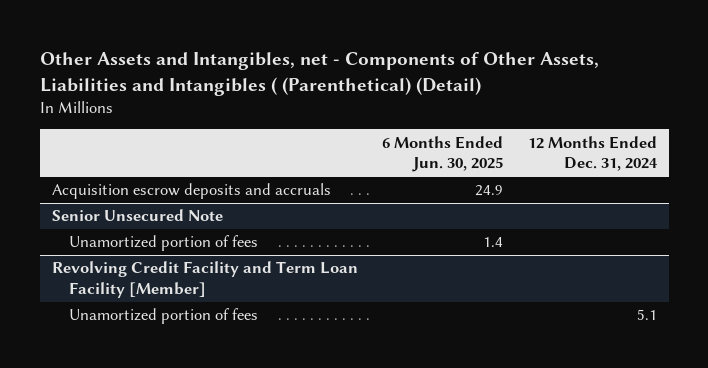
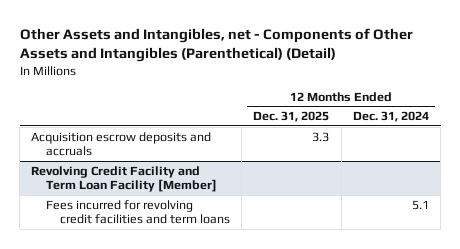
[39,52,599,96] Other Assets and Intangibles, net - Components of Other Assets, Liabilities and Intangibles ( (Parenthetical) (Detail) -> [19,28,413,63] Other Assets and Intangibles, net - Components of Other Assets and Intangibles (Parenthetical) (Detail)
[382,135,504,173] 6 Months Ended Jun. 30, 2025 -> none
none -> [253,111,330,123] Dec. 31, 2025
[51,209,223,222] Senior Unsecured Note -> none
[68,235,258,252] Unamortized portion of fees -> none
[68,308,258,325] Unamortized portion of fees -> [45,199,230,225] Fees incurred for revolving credit facilities and term loans

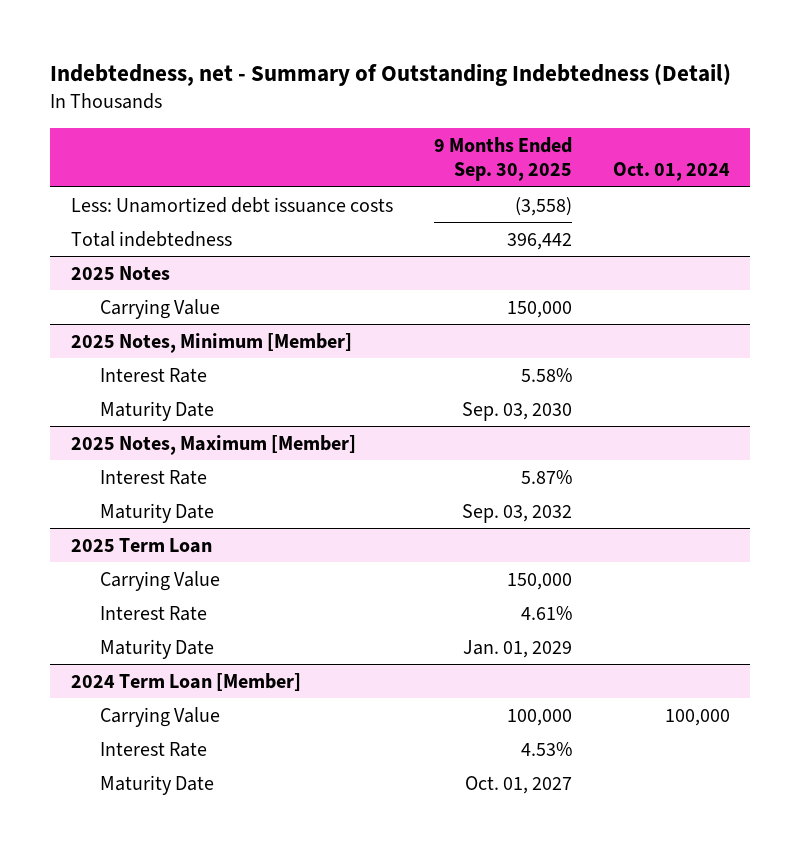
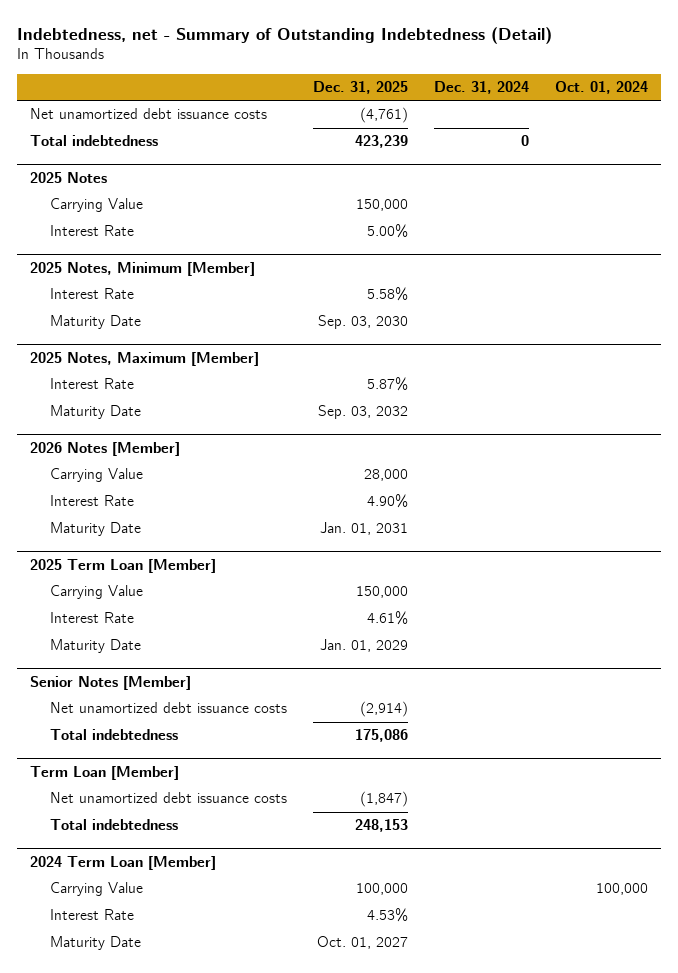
[433,137,572,182] 9 Months Ended Sep. 30, 2025 -> none
none -> [313,81,409,95] Dec. 31, 2025
none -> [434,81,530,95] Dec. 31, 2024
[70,196,393,213] Less: Unamortized debt issuance costs -> [30,108,268,120] Net unamortized debt issuance costs
none -> [50,225,135,237] Interest Rate
none -> [30,441,181,456] 2026 Notes [Member]
none -> [50,468,144,483] Carrying Value
none -> [50,495,135,507] Interest Rate
none -> [50,522,142,537] Maturity Date
[70,537,212,553] 2025 Term Loan -> [30,558,217,573] 2025 Term Loan [Member]
none -> [30,675,192,690] Senior Notes [Member]
none -> [50,702,288,714] Net unamortized debt issuance costs
none -> [50,729,179,741] Total indebtedness
none -> [30,765,180,780] Term Loan [Member]
none -> [50,792,288,804] Net unamortized debt issuance costs
none -> [50,819,179,831] Total indebtedness

